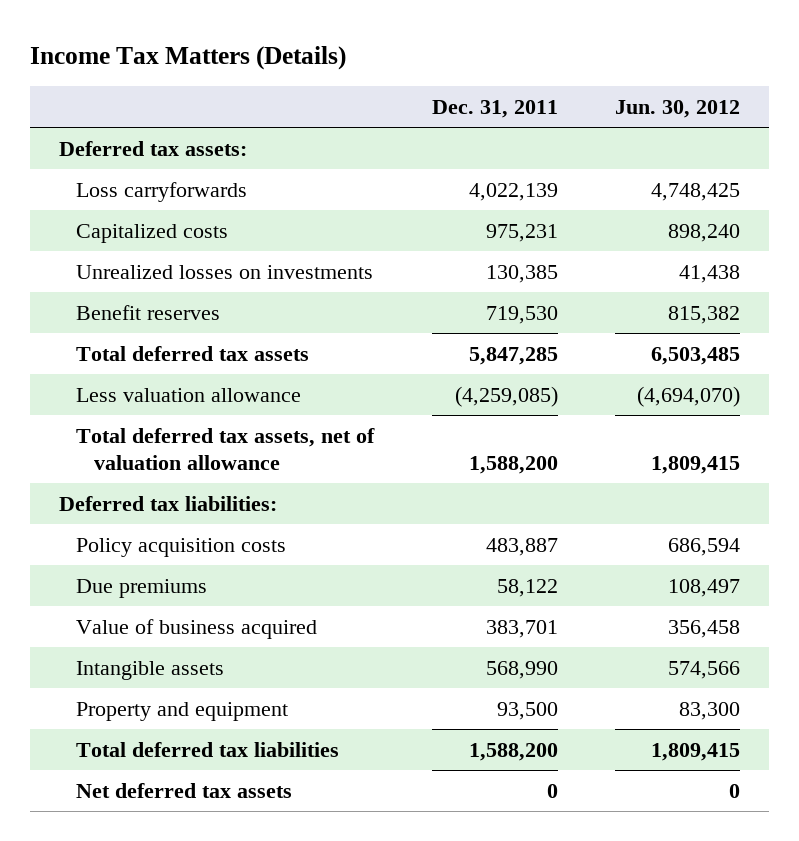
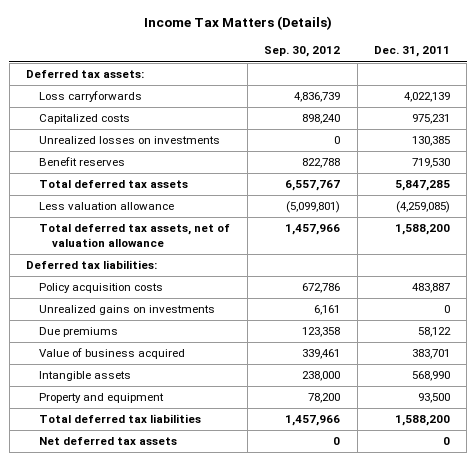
[615,100,741,119] Jun. 30, 2012 -> none
none -> [264,46,341,58] Sep. 30, 2012
none -> [39,305,216,316] Unrealized gains on investments

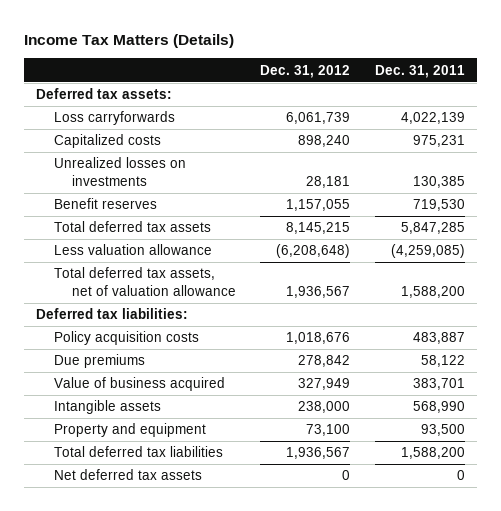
[264,46,341,58] Sep. 30, 2012 -> none
none -> [260,64,351,78] Dec. 31, 2012
[39,305,216,316] Unrealized gains on investments -> none

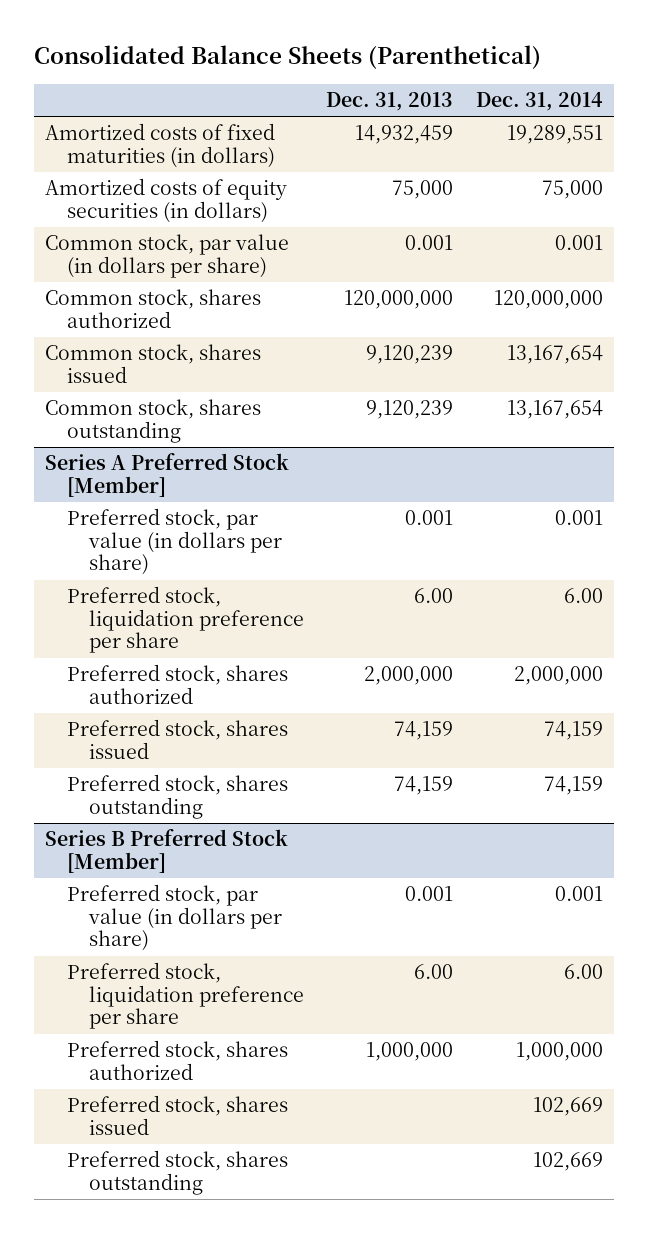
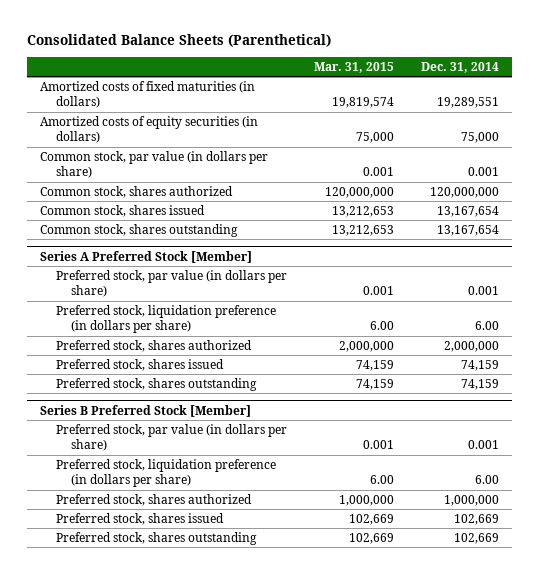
[326,92,454,112] Dec. 31, 2013 -> none
none -> [313,62,394,74] Mar. 31, 2015
[66,586,304,654] Preferred stock, liquidation preference per share -> [55,304,276,334] Preferred stock, liquidation preference (in dollars per share)
[66,962,304,1030] Preferred stock, liquidation preference per share -> [55,458,276,488] Preferred stock, liquidation preference (in dollars per share)

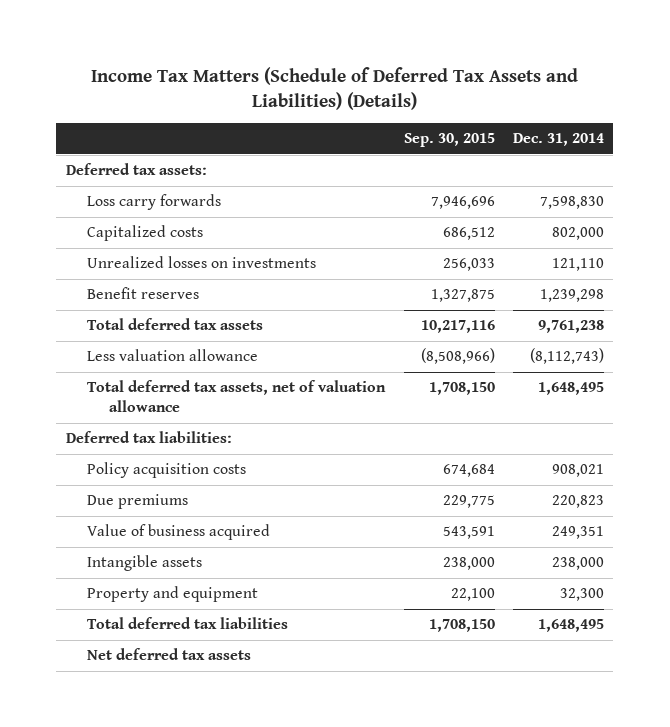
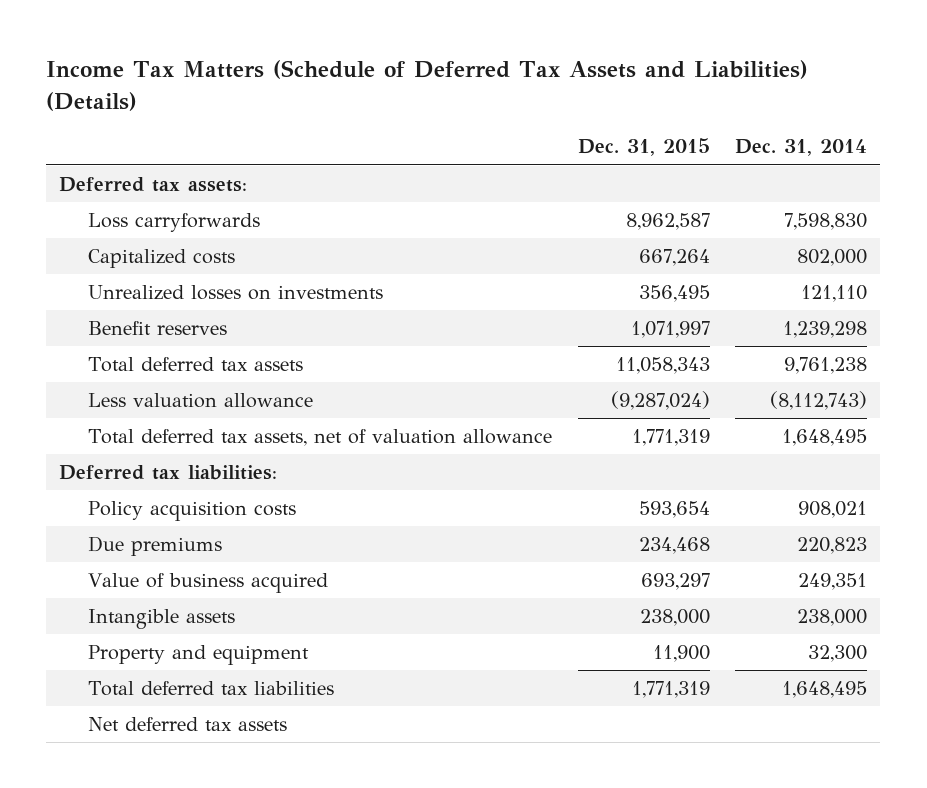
[403,133,495,148] Sep. 30, 2015 -> none
none -> [577,138,710,157] Dec. 31, 2015
[87,194,222,211] Loss carry forwards -> [87,212,260,232] Loss carryforwards

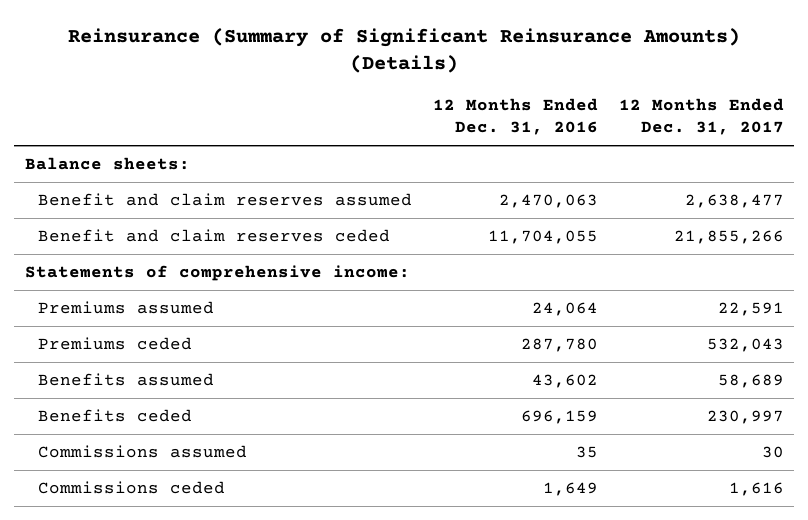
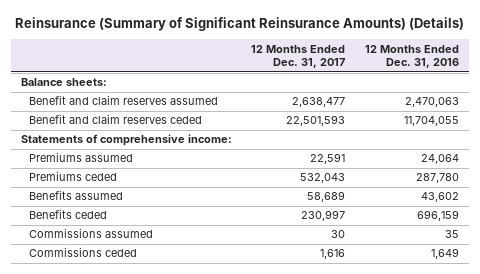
[673,230,784,245] 21,855,266 -> [286,115,346,127] 22,501,593

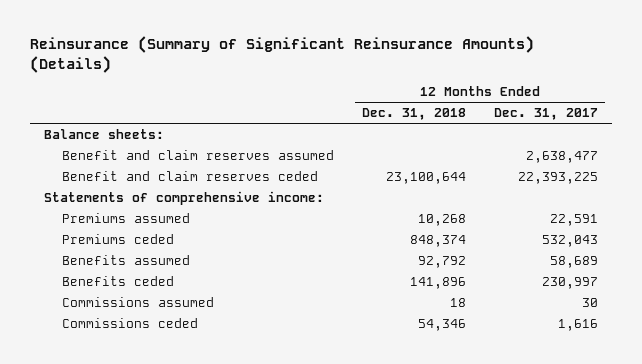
[364,44,459,69] 12 Months Ended Dec. 31, 2016 -> none
none -> [361,108,466,121] Dec. 31, 2018
[286,115,346,127] 22,501,593 -> [517,171,598,184] 22,393,225

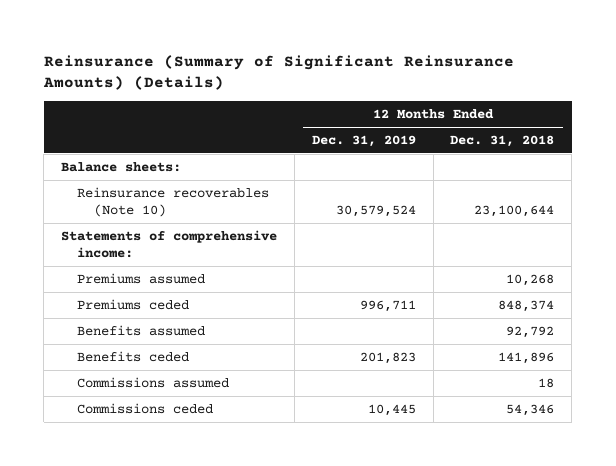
[493,108,598,121] Dec. 31, 2017 -> none
none -> [311,135,416,148] Dec. 31, 2019
[61,149,334,160] Benefit and claim reserves assumed -> none
[61,170,318,181] Benefit and claim reserves ceded -> [77,186,270,217] Reinsurance recoverables (Note 10)

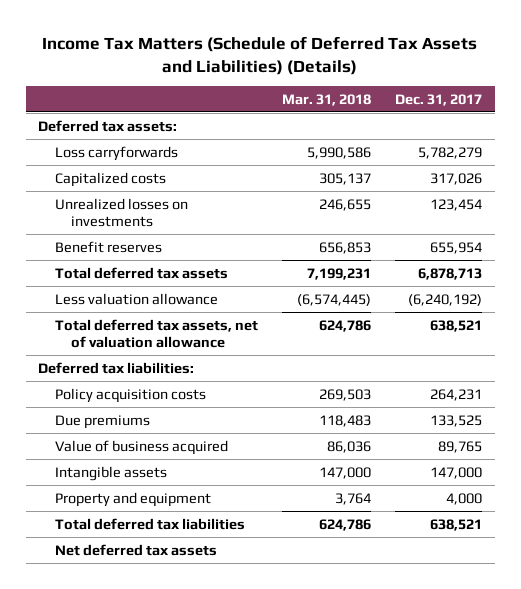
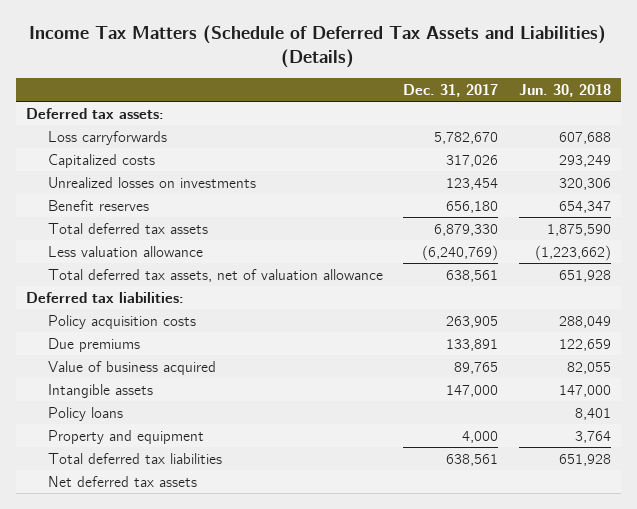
[282,93,372,106] Mar. 31, 2018 -> none
none -> [518,83,611,97] Jun. 30, 2018
[418,146,483,159] 5,782,279 -> [434,131,499,144] 5,782,670
[430,241,483,254] 655,954 -> [446,200,499,213] 656,180
[418,267,483,280] 6,878,713 -> [434,223,499,236] 6,879,330
[408,293,483,306] (6,240,192) -> [422,244,499,261] (6,240,769)
[430,319,483,332] 638,521 -> [446,269,499,282] 638,561
[430,388,483,401] 264,231 -> [446,315,499,328] 263,905
[430,414,483,427] 133,525 -> [446,338,499,351] 133,891
none -> [48,406,124,421] Policy loans
[430,518,483,531] 638,521 -> [446,453,499,466] 638,561

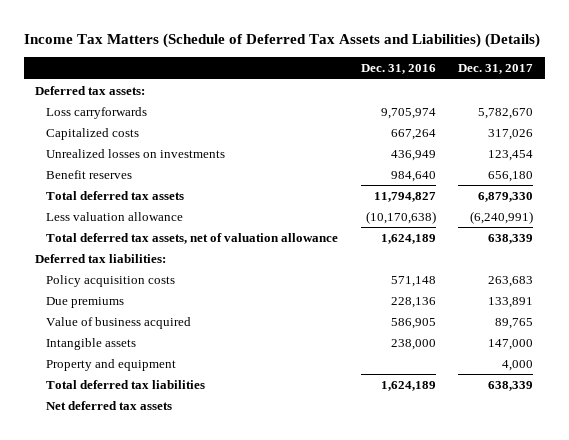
[518,83,611,97] Jun. 30, 2018 -> none
none -> [360,64,436,75] Dec. 31, 2016
[422,244,499,261] (6,240,769) -> [470,210,534,224] (6,240,991)
[446,269,499,282] 638,561 -> [488,233,534,244] 638,339
[446,315,499,328] 263,905 -> [488,275,534,287] 263,683
[48,406,124,421] Policy loans -> none
[446,453,499,466] 638,561 -> [488,380,534,391] 638,339

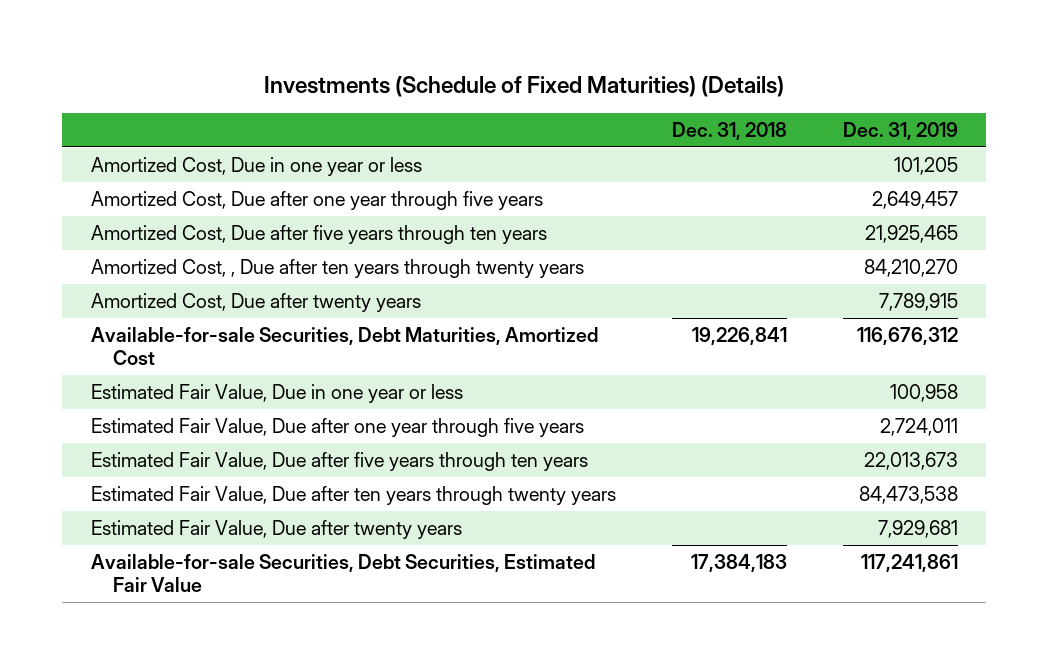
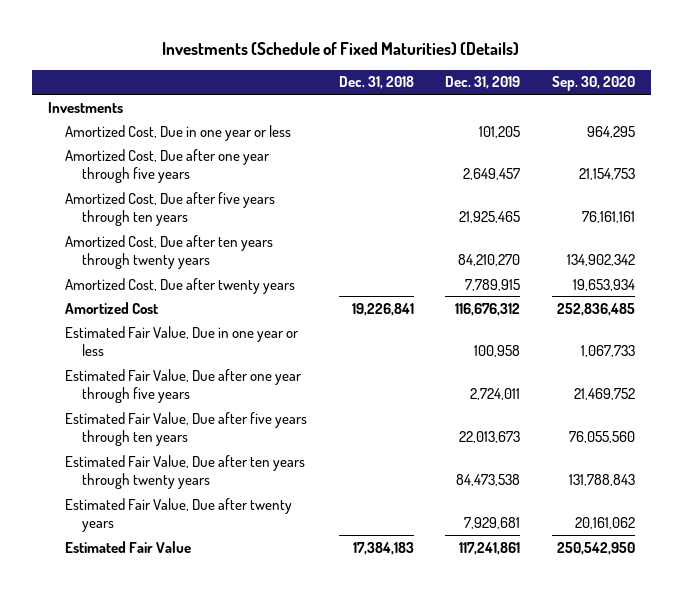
none -> [552,76,636,92] Sep. 30, 2020
none -> [47,101,123,113] Investments
[90,259,584,279] Amortized Cost, , Due after ten years through twenty years -> [65,234,274,270] Amortized Cost, Due after ten years through twenty years
[90,327,598,366] Available-for-sale Securities, Debt Maturities, Amortized Cost -> [65,301,159,314] Amortized Cost
[90,554,595,593] Available-for-sale Securities, Debt Securities, Estimated Fair Value -> [65,540,192,553] Estimated Fair Value

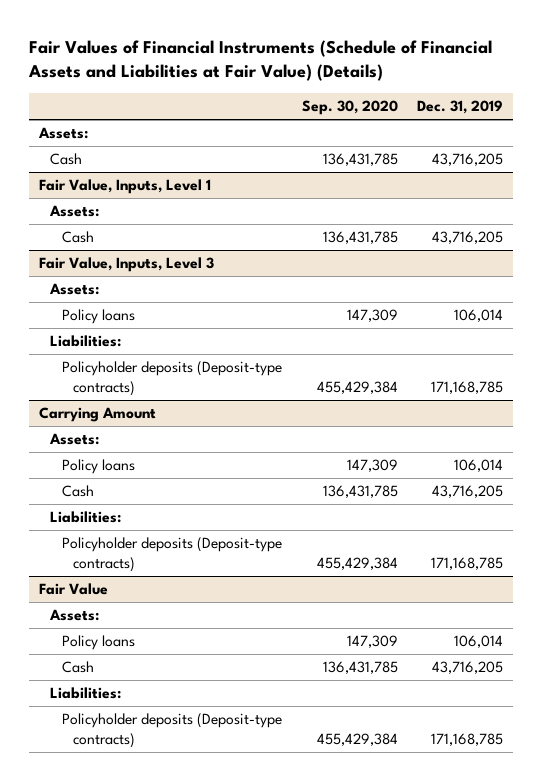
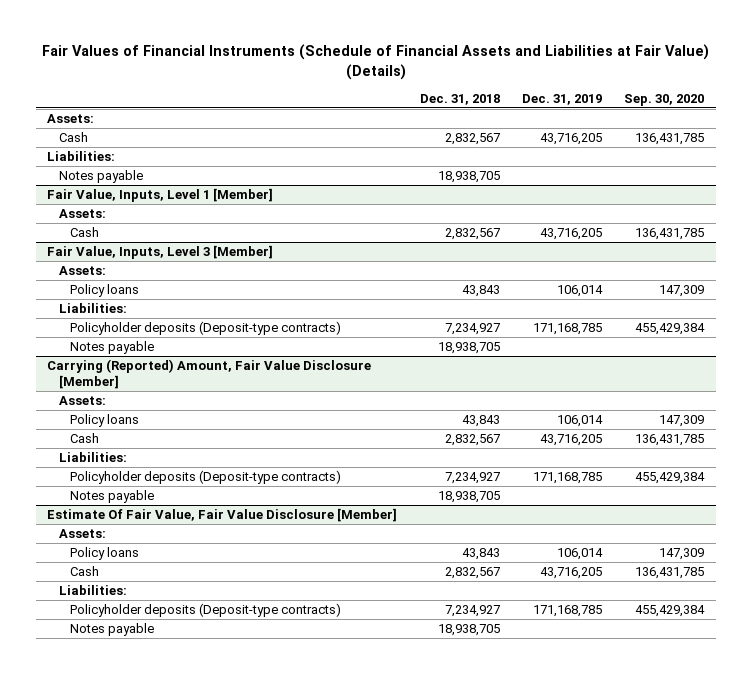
none -> [419,93,500,105] Dec. 31, 2018
none -> [47,151,116,162] Liabilities:
none -> [58,170,143,184] Notes payable
[38,179,211,195] Fair Value, Inputs, Level 1 -> [47,188,274,203] Fair Value, Inputs, Level 1 [Member]
[38,257,214,273] Fair Value, Inputs, Level 3 -> [47,245,274,260] Fair Value, Inputs, Level 3 [Member]
none -> [69,341,154,355] Notes payable
[38,407,156,423] Carrying Amount -> [47,359,372,389] Carrying (Reported) Amount, Fair Value Disclosure [Member]
none -> [69,490,154,504] Notes payable
[38,583,108,596] Fair Value -> [47,508,398,523] Estimate Of Fair Value, Fair Value Disclosure [Member]
none -> [69,623,154,637] Notes payable

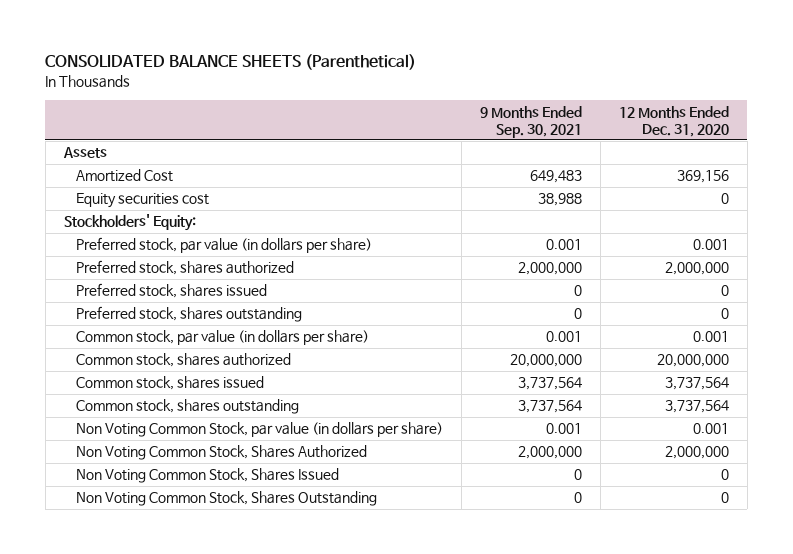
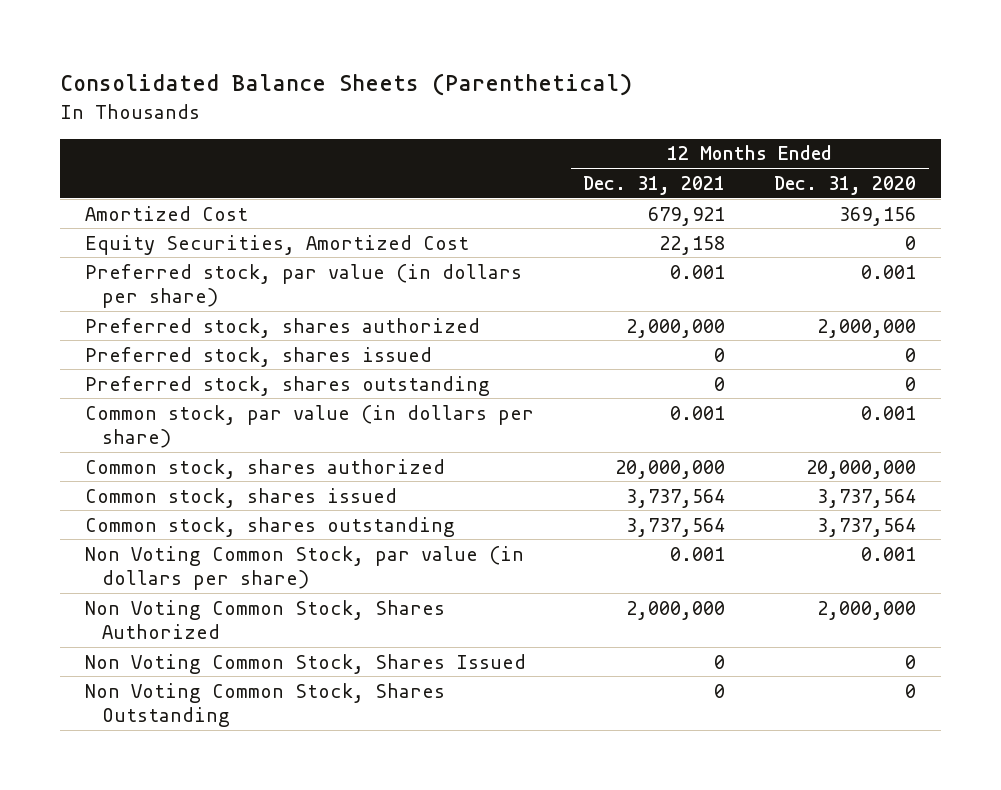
[45,54,417,71] CONSOLIDATED BALANCE SHEETS (Parenthetical) -> [60,73,633,97] Consolidated Balance Sheets (Parenthetical)
[480,105,583,138] 9 Months Ended Sep. 30, 2021 -> none
none -> [583,175,726,195] Dec. 31, 2021
[62,147,107,159] Assets -> none
[63,214,196,232] Stockholders' Equity: -> none
[76,193,210,209] Equity securities cost -> [84,234,469,255] Equity Securities, Amortized Cost

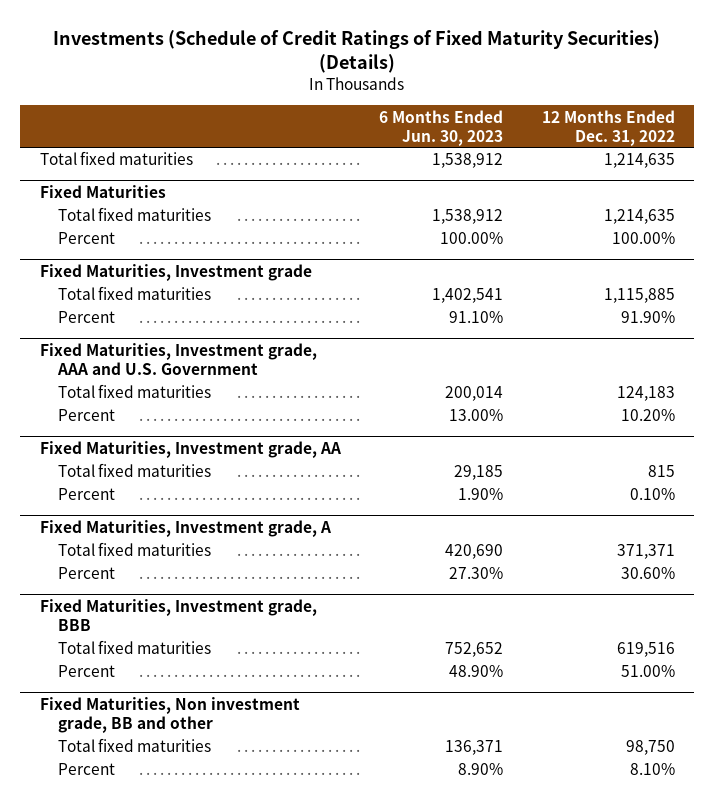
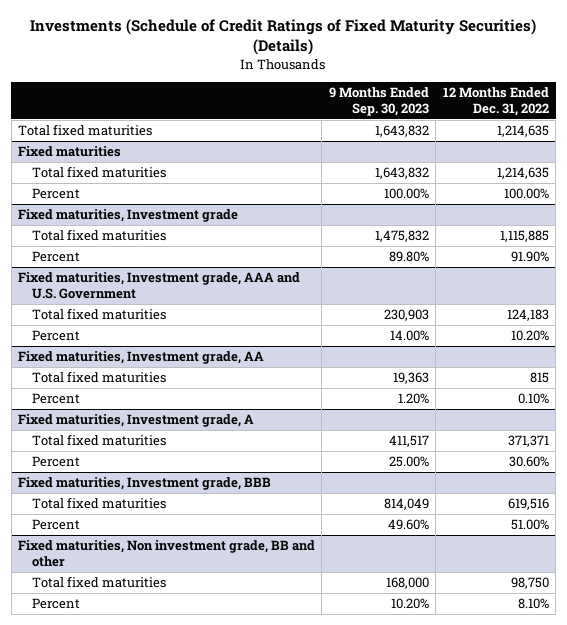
[379,109,504,146] 6 Months Ended Jun. 30, 2023 -> none
none -> [328,87,429,116] 9 Months Ended Sep. 30, 2023
[39,184,166,198] Fixed Maturities -> [18,146,122,158] Fixed maturities
[39,263,312,281] Fixed Maturities, Investment grade -> [18,209,239,223] Fixed maturities, Investment grade
[39,342,317,375] Fixed Maturities, Investment grade, AAA and U.S. Government -> [18,272,301,299] Fixed maturities, Investment grade, AAA and U.S. Government
[39,440,341,458] Fixed Maturities, Investment grade, AA -> [18,351,265,365] Fixed maturities, Investment grade, AA
[39,519,331,537] Fixed Maturities, Investment grade, A -> [18,414,255,428] Fixed maturities, Investment grade, A
[39,598,317,631] Fixed Maturities, Investment grade, BBB -> [18,477,272,491] Fixed maturities, Investment grade, BBB
[39,696,300,733] Fixed Maturities, Non investment grade, BB and other -> [18,540,316,567] Fixed maturities, Non investment grade, BB and other

